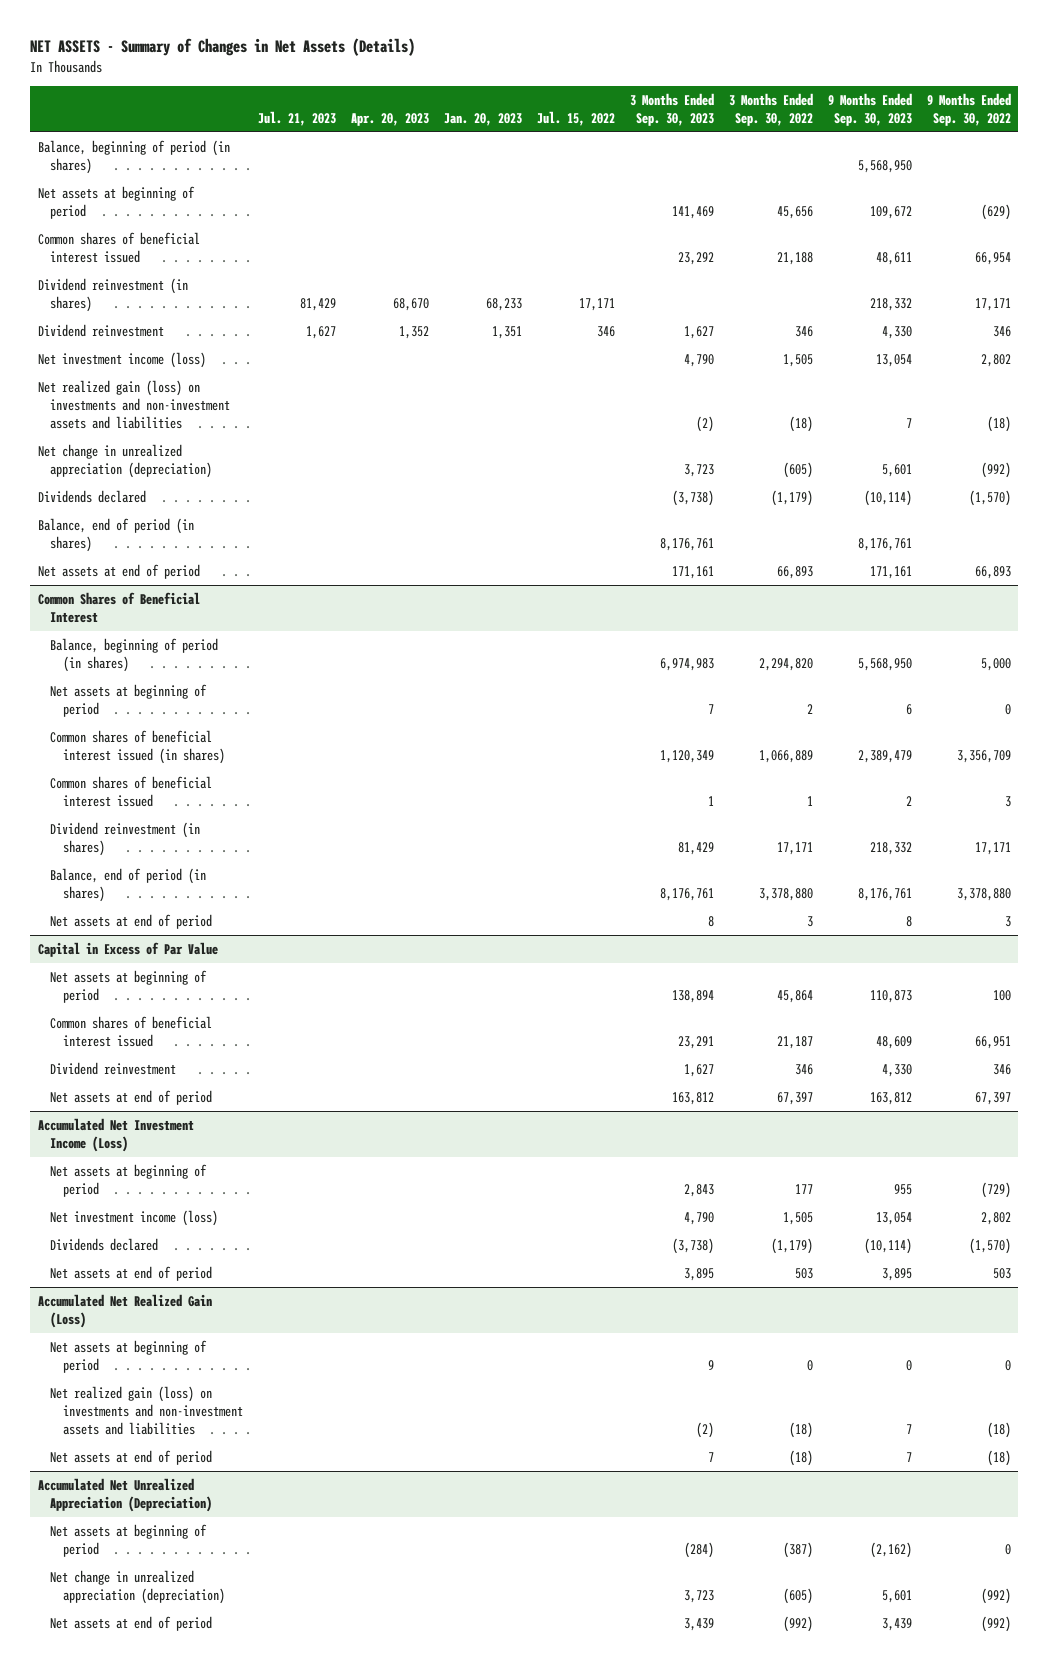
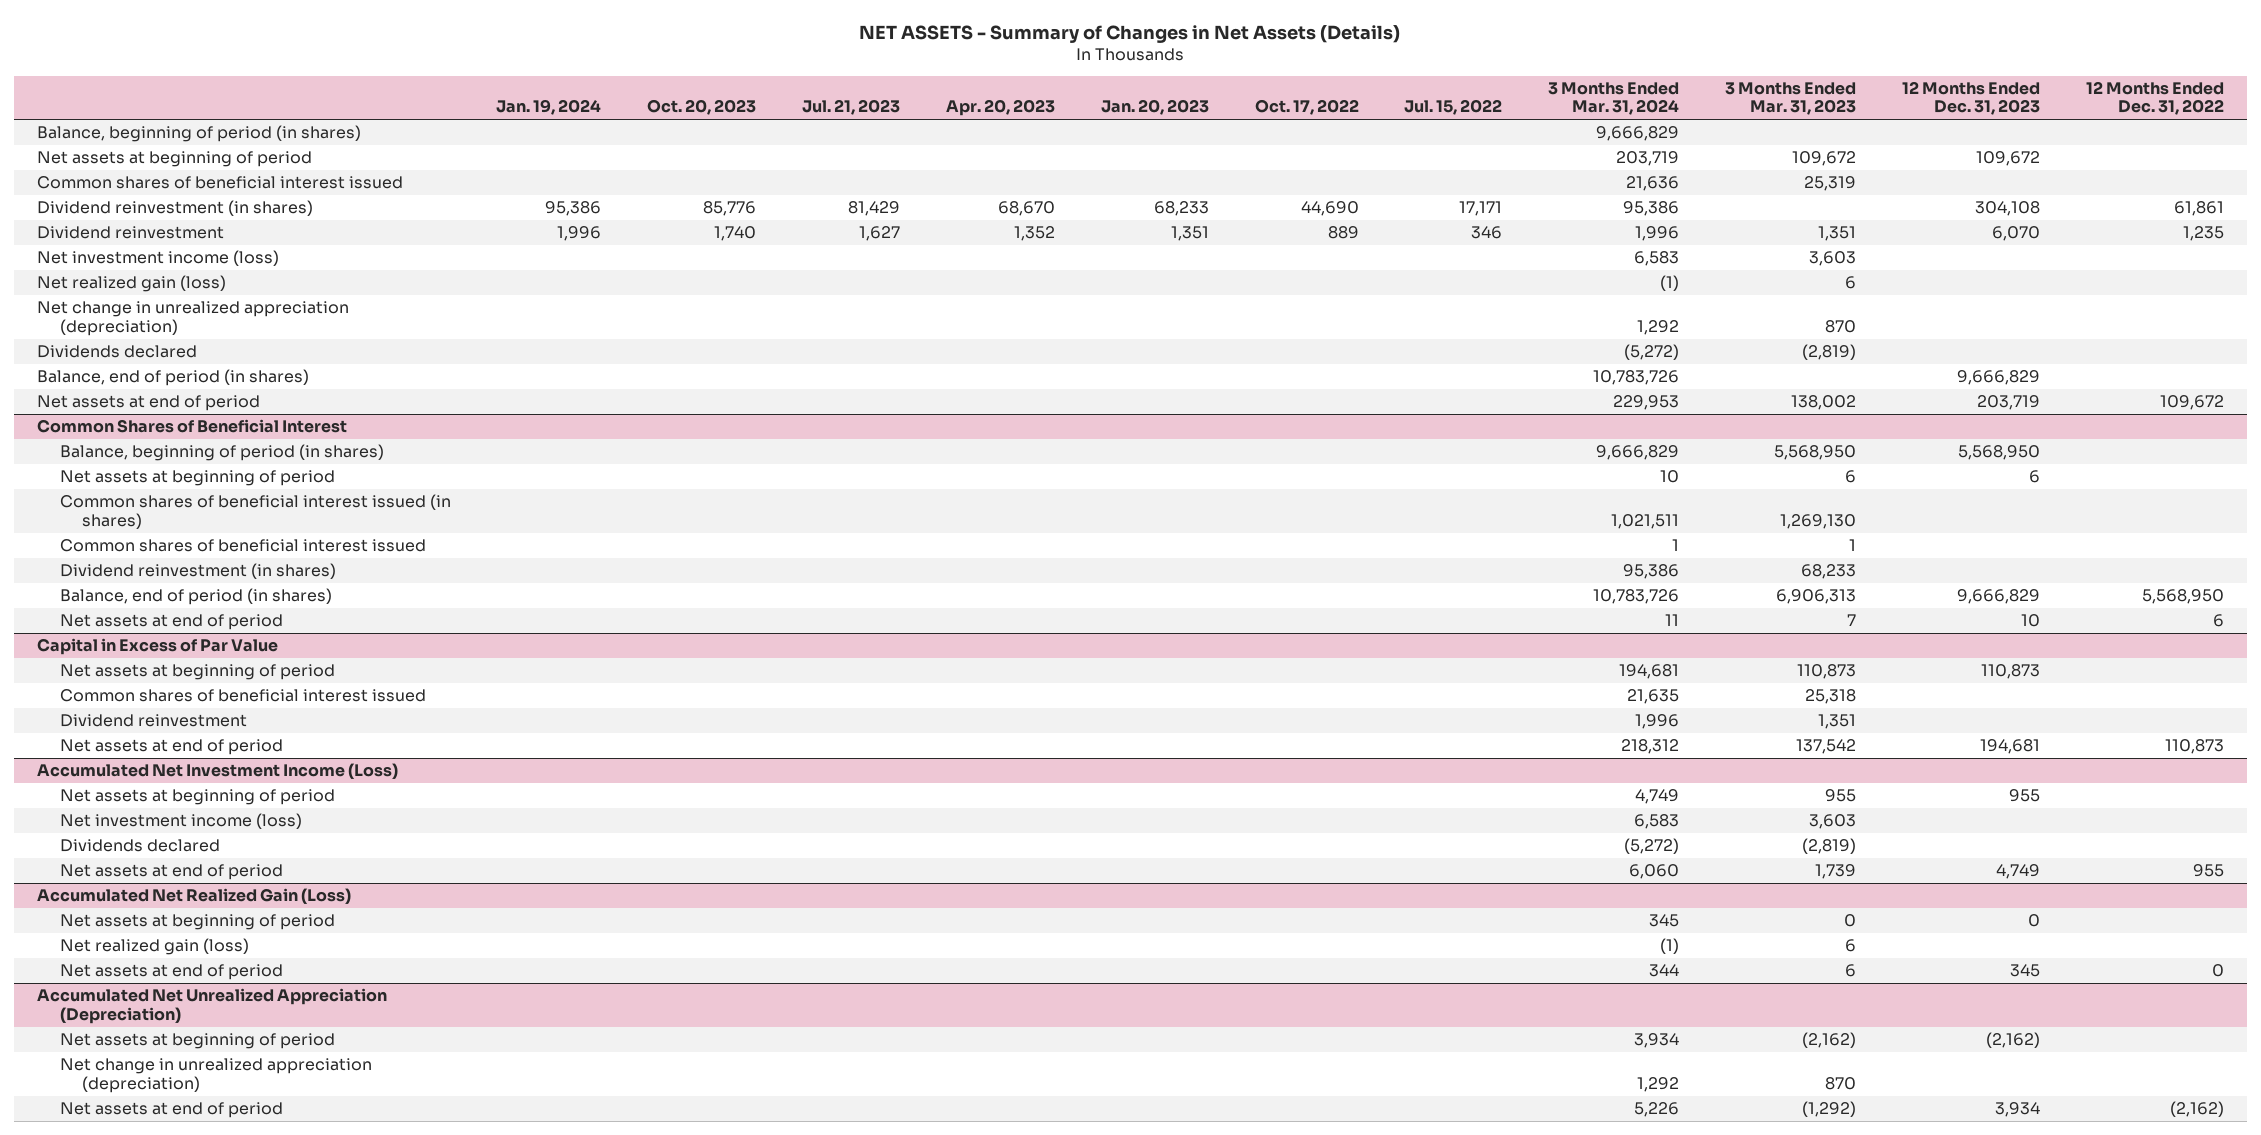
[629,92,714,126] 3 Months Ended Sep. 30, 2023 -> none
[728,92,813,126] 3 Months Ended Sep. 30, 2022 -> none
[827,92,912,126] 9 Months Ended Sep. 30, 2023 -> none
[926,92,1011,126] 9 Months Ended Sep. 30, 2022 -> none
none -> [496,99,602,116] Jan. 19, 2024
none -> [647,99,757,116] Oct. 20, 2023
none -> [1254,99,1359,116] Oct. 17, 2022
none -> [1548,81,1680,116] 3 Months Ended Mar. 31, 2024
none -> [1725,81,1857,116] 3 Months Ended Mar. 31, 2023
none -> [1901,80,2040,116] 12 Months Ended Dec. 31, 2023
none -> [2085,80,2224,116] 12 Months Ended Dec. 31, 2022
[37,380,231,430] Net realized gain (loss) on investments and non-investment assets and liabilities -> [36,275,226,293] Net realized gain (loss)
[50,1386,244,1436] Net realized gain (loss) on investments and non-investment assets and liabilities -> [59,938,249,956] Net realized gain (loss)

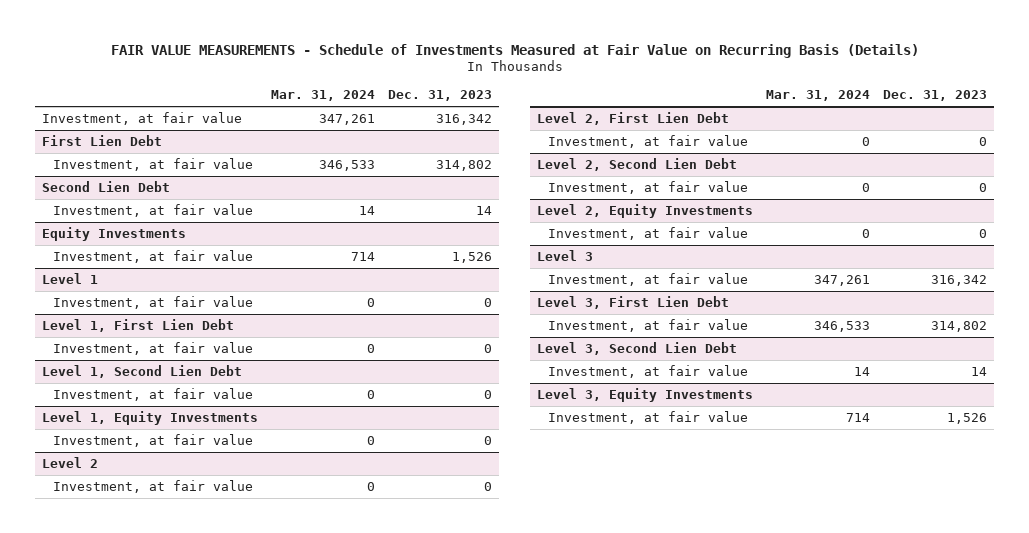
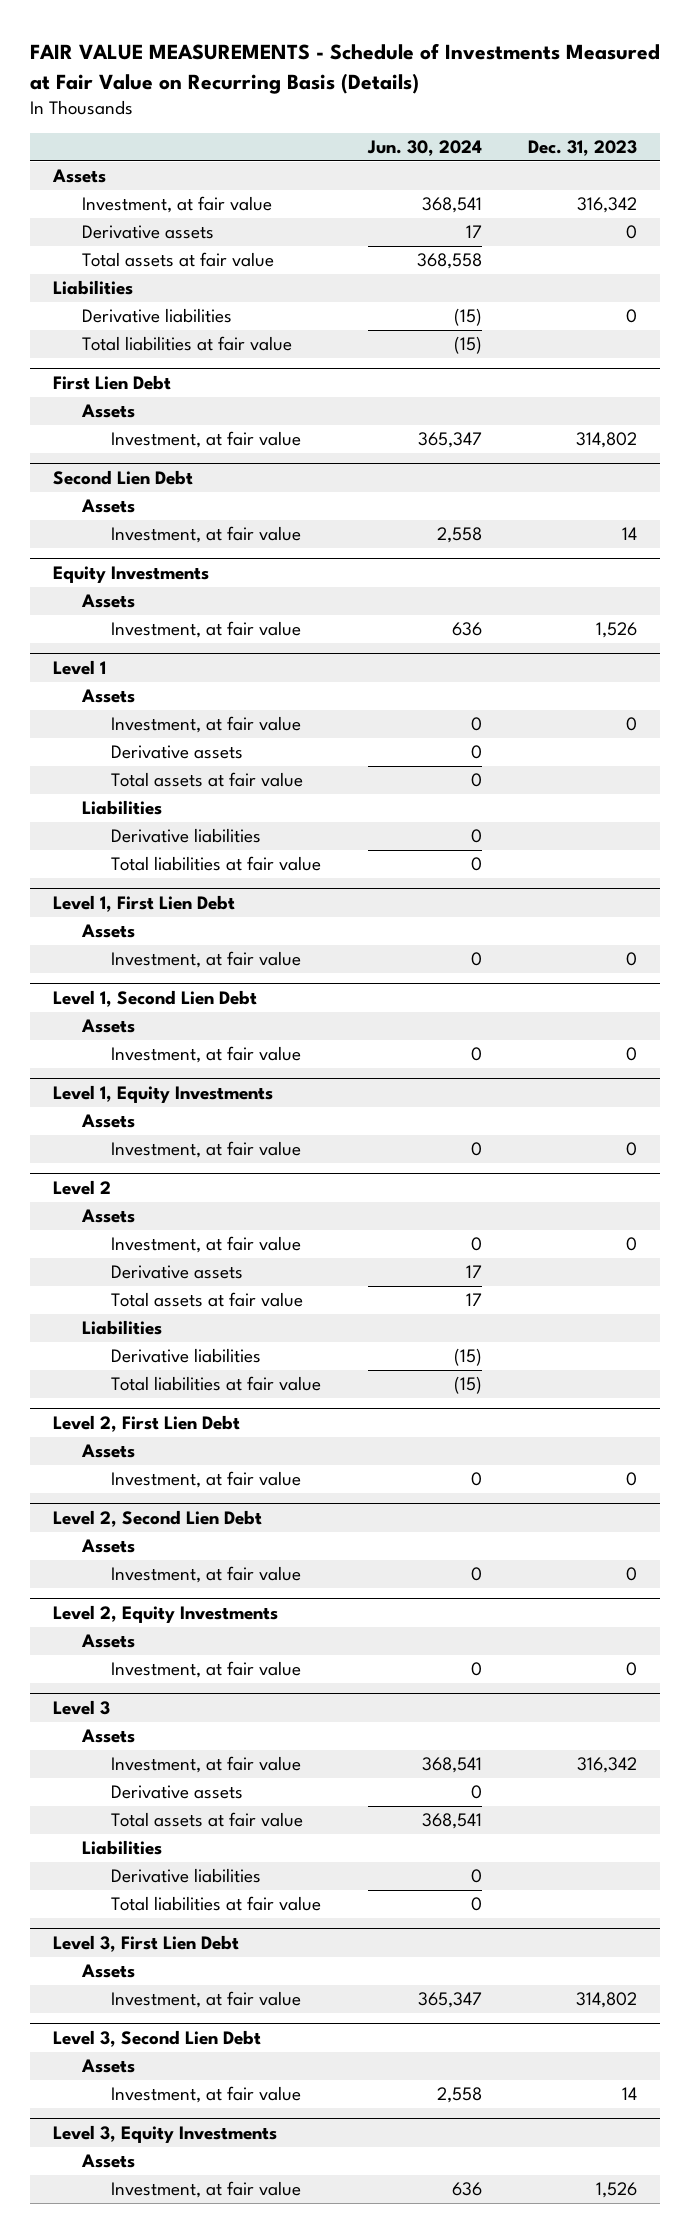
[271,90,376,102] Mar. 31, 2024 -> none
none -> [366,140,482,157] Jun. 30, 2024
none -> [52,169,107,184] Assets
none -> [82,225,215,240] Derivative assets
none -> [82,252,275,268] Total assets at fair value
none -> [53,280,134,296] Liabilities
none -> [82,308,233,324] Derivative liabilities
none -> [82,336,293,352] Total liabilities at fair value
none -> [81,404,136,419] Assets
none -> [81,499,136,514] Assets
none -> [81,594,136,609] Assets
none -> [81,689,136,704] Assets
none -> [111,745,244,760] Derivative assets
none -> [111,772,304,788] Total assets at fair value
none -> [82,800,163,816] Liabilities
none -> [111,828,262,844] Derivative liabilities
none -> [111,856,322,872] Total liabilities at fair value
none -> [81,924,136,939] Assets
none -> [81,1019,136,1034] Assets
none -> [81,1114,136,1129] Assets
none -> [81,1209,136,1224] Assets
none -> [111,1265,244,1280] Derivative assets
none -> [111,1292,304,1308] Total assets at fair value
none -> [82,1320,163,1336] Liabilities
none -> [111,1348,262,1364] Derivative liabilities
none -> [111,1376,322,1392] Total liabilities at fair value
none -> [81,1444,136,1459] Assets
none -> [81,1539,136,1554] Assets
none -> [81,1634,136,1649] Assets
none -> [81,1729,136,1744] Assets
none -> [111,1785,244,1800] Derivative assets
none -> [111,1812,304,1828] Total assets at fair value
none -> [82,1840,163,1856] Liabilities
none -> [111,1868,262,1884] Derivative liabilities
none -> [111,1896,322,1912] Total liabilities at fair value
none -> [81,1964,136,1979] Assets
none -> [81,2059,136,2074] Assets
none -> [81,2154,136,2169] Assets

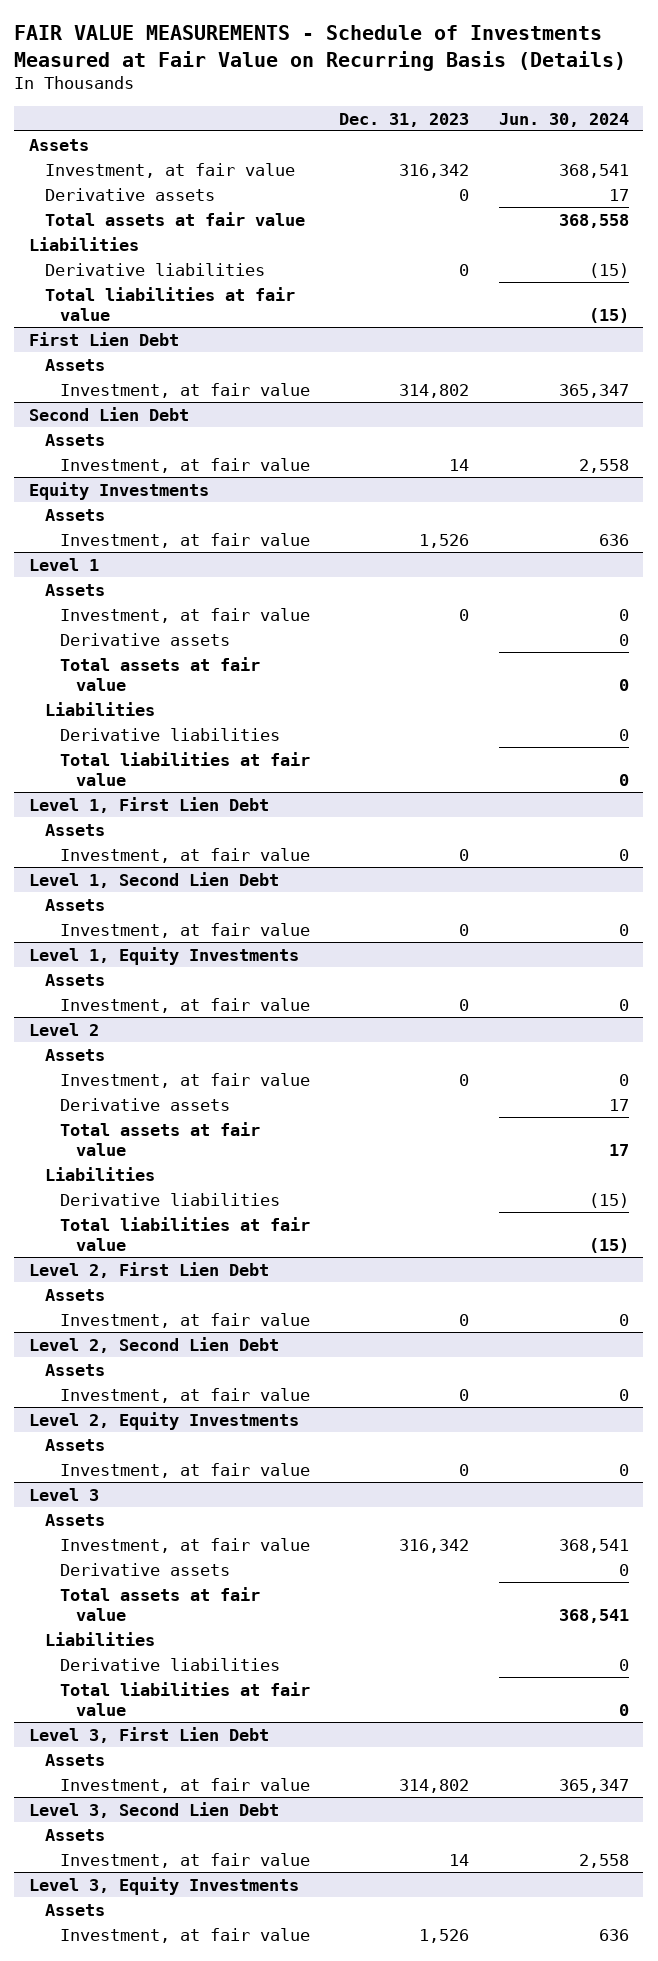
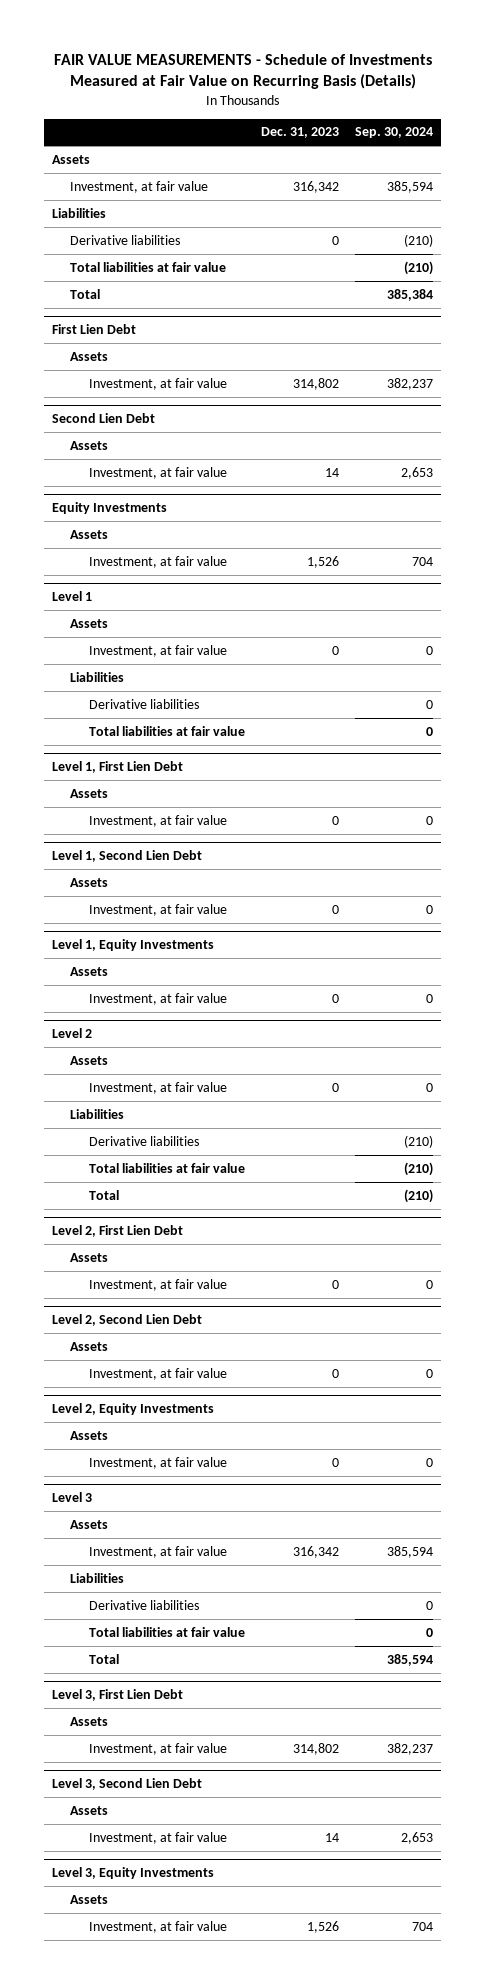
[498,112,629,127] Jun. 30, 2024 -> none
none -> [355,127,434,139] Sep. 30, 2024
[44,187,215,201] Derivative assets -> none
[44,211,305,226] Total assets at fair value -> none
none -> [70,288,101,299] Total
[60,632,231,646] Derivative assets -> none
[60,656,261,691] Total assets at fair value -> none
[60,1097,231,1111] Derivative assets -> none
[60,1121,261,1156] Total assets at fair value -> none
none -> [88,1189,119,1200] Total
[60,1562,231,1576] Derivative assets -> none
[60,1586,261,1621] Total assets at fair value -> none
none -> [88,1653,119,1664] Total

